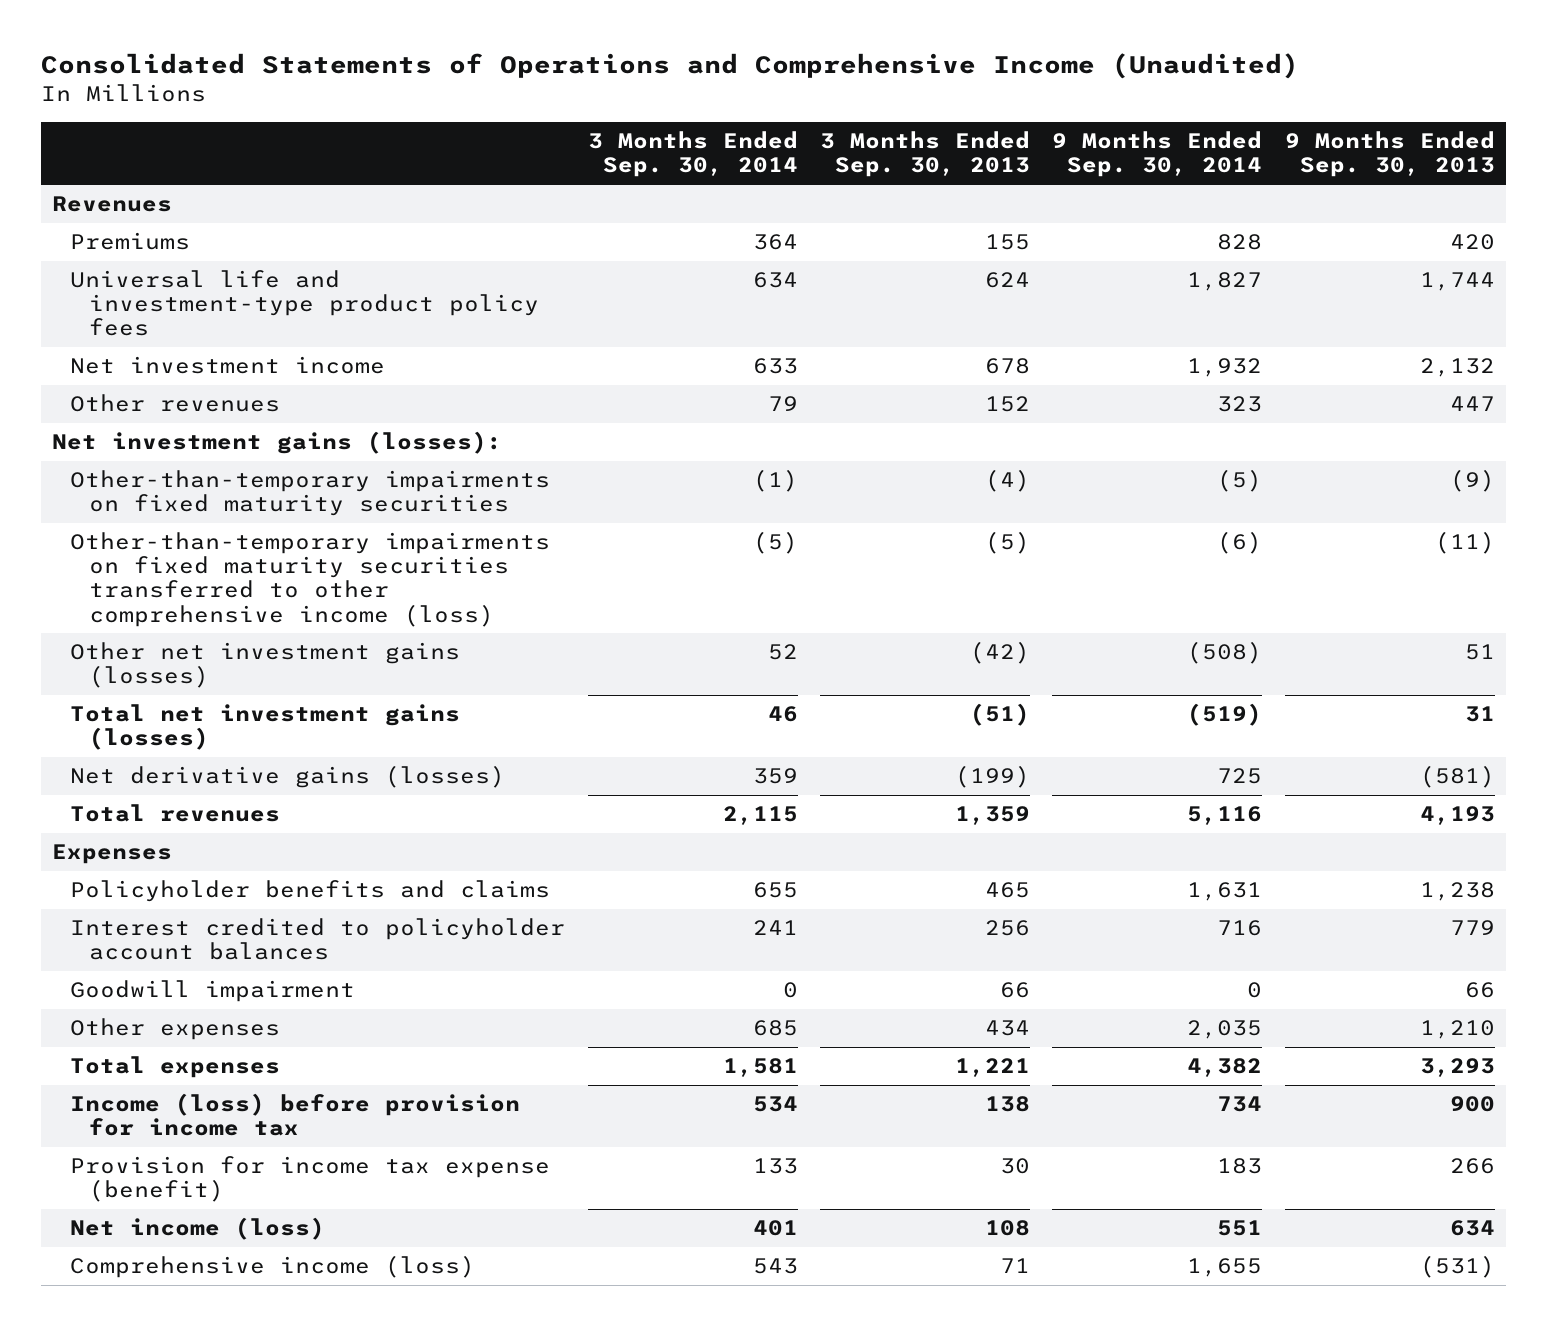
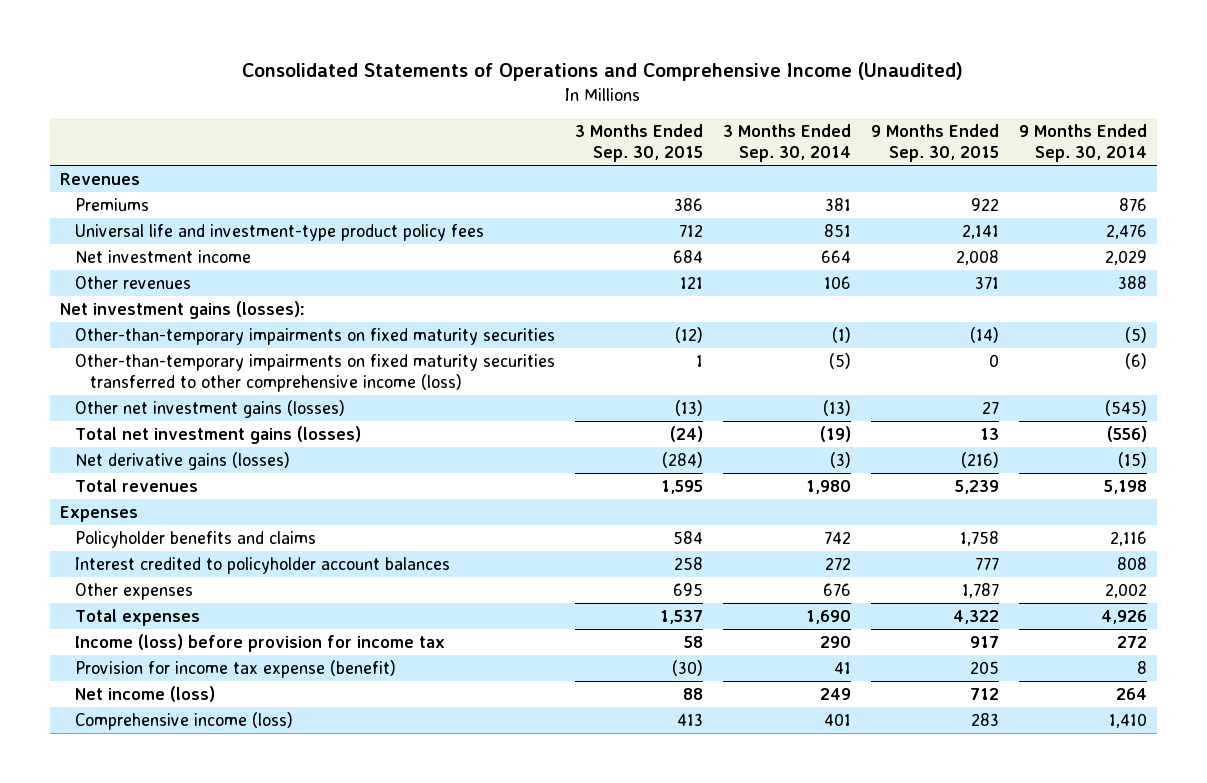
[819,131,1030,178] 3 Months Ended Sep. 30, 2013 -> none
[1284,131,1495,178] 9 Months Ended Sep. 30, 2013 -> none
none -> [574,123,703,162] 3 Months Ended Sep. 30, 2015
none -> [870,123,999,162] 9 Months Ended Sep. 30, 2015
[752,234,798,251] 364 -> [824,198,851,212] 381
[1217,234,1263,251] 828 -> [1118,198,1147,212] 876
[752,272,798,289] 634 -> [823,224,851,238] 851
[1187,272,1263,292] 1,827 -> [1105,224,1147,240] 2,476
[752,358,798,375] 633 -> [820,250,851,264] 664
[1187,358,1263,378] 1,932 -> [1104,250,1147,266] 2,029
[767,396,798,412] 79 -> [823,276,851,290] 106
[1217,396,1263,413] 323 -> [1117,276,1147,290] 388
[767,644,798,661] 52 -> [822,400,851,417] (13)
[1187,641,1263,665] (508) -> [1104,400,1147,417] (545)
[767,706,798,723] 46 -> [819,426,851,443] (19)
[1187,703,1263,727] (519) -> [1106,426,1147,443] (556)
[752,768,798,785] 359 -> [829,452,851,469] (3)
[1217,768,1263,785] 725 -> [1117,452,1147,469] (15)
[722,806,798,826] 2,115 -> [805,480,851,495] 1,980
[1187,806,1263,826] 5,116 -> [1103,480,1147,495] 5,198
[70,980,356,1003] Goodwill impairment -> none
[752,882,798,899] 655 -> [823,531,851,545] 742
[1187,882,1263,902] 1,631 -> [1109,531,1147,547] 2,116
[752,920,798,936] 241 -> [824,557,851,571] 272
[1217,920,1263,937] 716 -> [1116,557,1147,571] 808
[752,1020,798,1037] 685 -> [822,583,851,597] 676
[1187,1020,1263,1040] 2,035 -> [1104,583,1147,599] 2,002
[722,1058,798,1078] 1,581 -> [805,610,851,625] 1,690
[1187,1058,1263,1078] 4,382 -> [1100,610,1147,625] 4,926
[752,1096,798,1113] 534 -> [819,636,851,649] 290
[1217,1096,1263,1113] 734 -> [1116,636,1147,649] 272
[752,1158,798,1175] 133 -> [833,662,851,675] 41
[1217,1158,1263,1175] 183 -> [1136,661,1147,675] 8
[752,1220,798,1237] 401 -> [819,688,851,701] 249
[1217,1220,1263,1237] 551 -> [1115,688,1147,701] 264
[752,1258,798,1275] 543 -> [823,713,851,727] 401
[1187,1258,1263,1278] 1,655 -> [1108,713,1147,729] 1,410

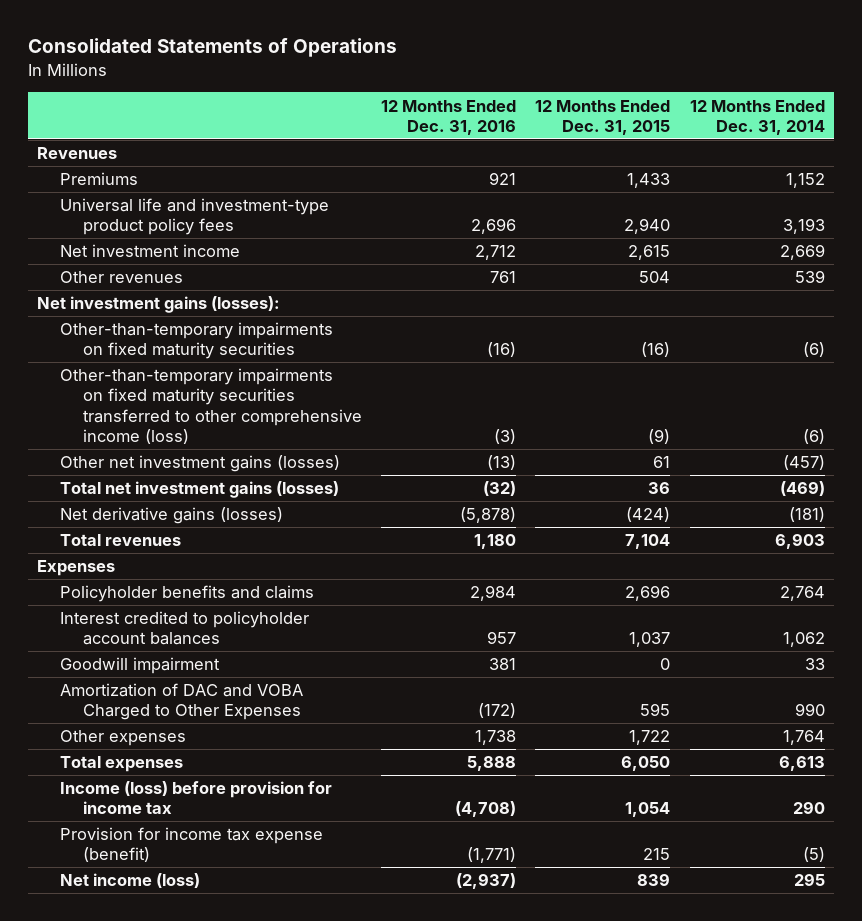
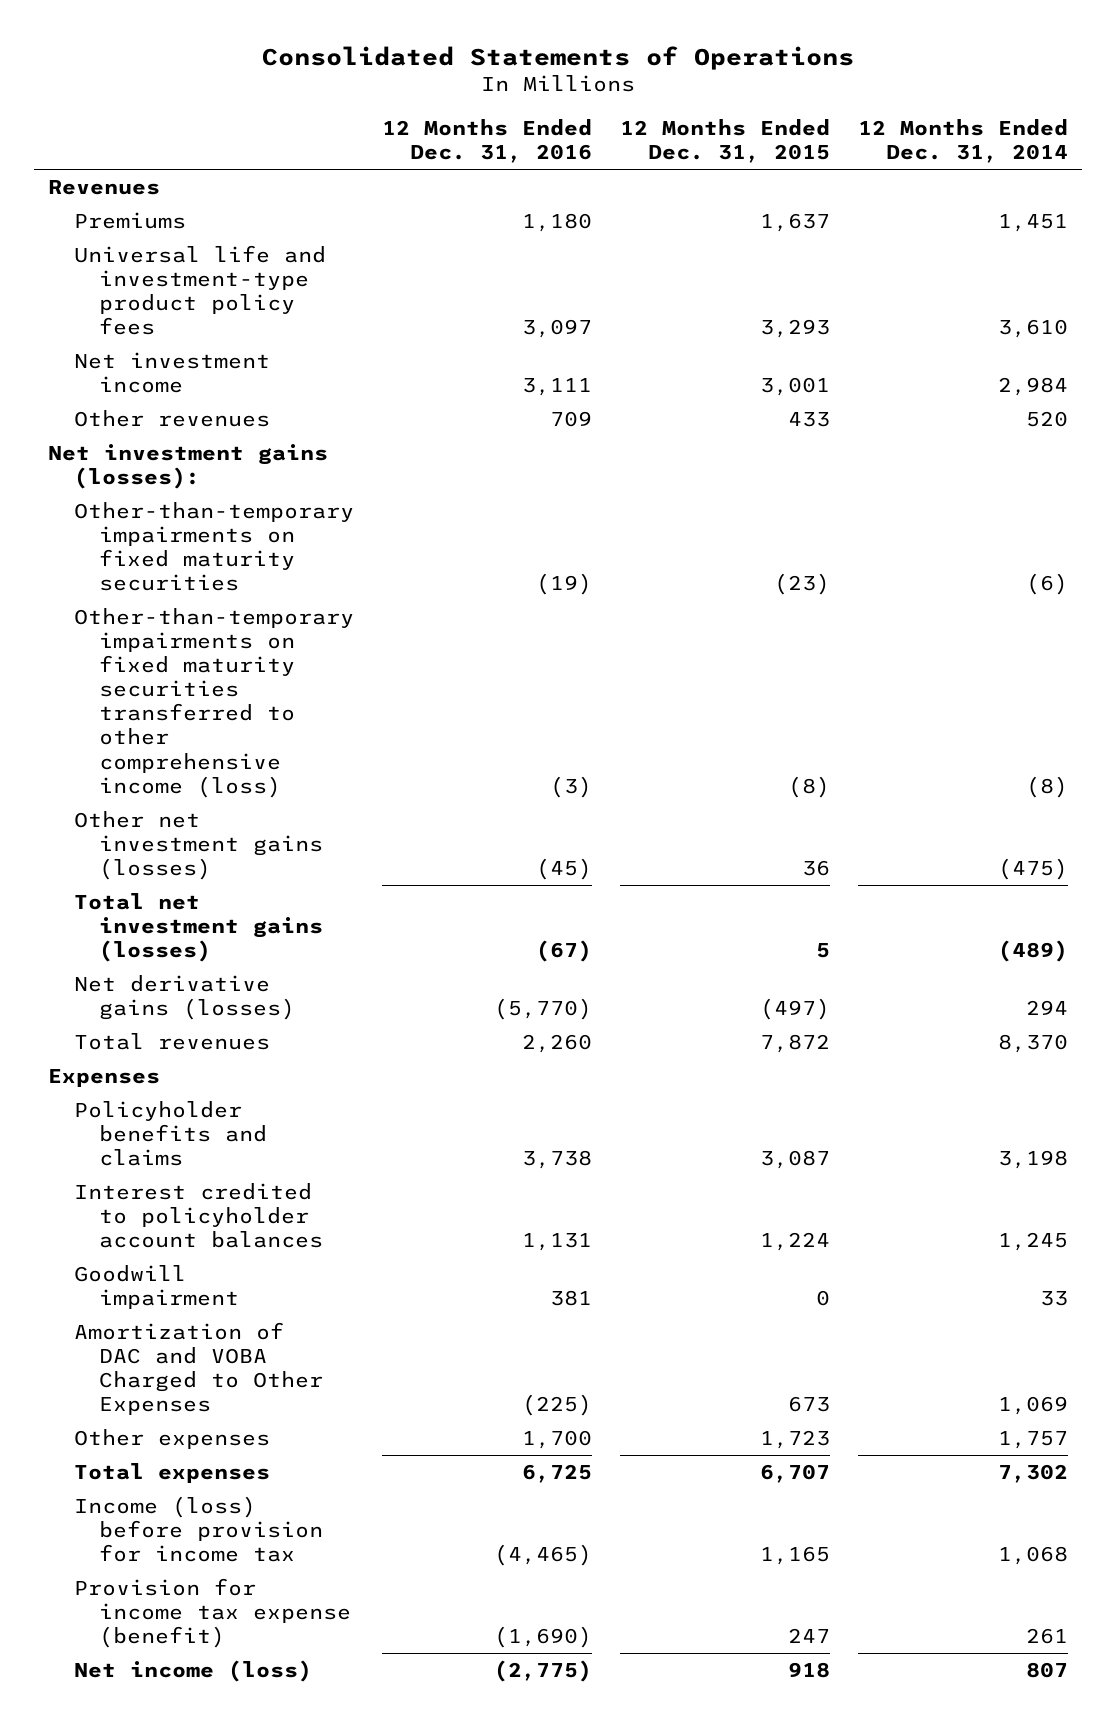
[489,172,517,186] 921 -> [521,212,592,232] 1,180
[627,173,671,189] 1,433 -> [760,212,831,232] 1,637
[785,173,825,189] 1,152 -> [998,213,1069,232] 1,451
[471,218,517,235] 2,696 -> [521,319,592,339] 3,097
[624,218,671,235] 2,940 -> [760,319,831,339] 3,293
[782,218,825,235] 3,193 -> [998,319,1069,339] 3,610
[475,245,517,261] 2,712 -> [521,377,592,396] 3,111
[628,245,671,261] 2,615 -> [760,376,831,396] 3,001
[779,244,825,261] 2,669 -> [998,376,1069,396] 2,984
[490,271,517,284] 761 -> [549,410,592,427] 709
[639,271,671,284] 504 -> [788,411,831,427] 433
[794,270,825,284] 539 -> [1026,410,1069,427] 520
[487,342,517,358] (16) -> [535,573,592,596] (19)
[641,342,671,358] (16) -> [774,573,831,596] (23)
[648,428,671,444] (9) -> [788,775,831,798] (8)
[802,428,825,444] (6) -> [1026,775,1069,798] (8)
[487,455,517,471] (13) -> [535,858,592,881] (45)
[653,456,671,469] 61 -> [802,860,831,877] 36
[782,455,825,471] (457) -> [998,858,1069,881] (475)
[483,481,517,497] (32) -> [535,940,592,963] (67)
[648,482,671,495] 36 -> [816,943,831,959] 5
[779,481,825,497] (469) -> [998,940,1069,963] (489)
[460,507,517,524] (5,878) -> [493,997,592,1020] (5,770)
[626,507,671,523] (424) -> [760,997,831,1020] (497)
[788,507,825,523] (181) -> [1026,999,1069,1015] 294
[474,534,517,550] 1,180 -> [521,1033,592,1053] 2,260
[625,534,671,550] 7,104 -> [760,1033,831,1053] 7,872
[774,533,825,550] 6,903 -> [998,1033,1069,1053] 8,370
[470,585,517,602] 2,984 -> [521,1150,592,1170] 3,738
[625,585,671,602] 2,696 -> [760,1150,831,1170] 3,087
[779,586,825,602] 2,764 -> [998,1150,1069,1170] 3,198
[487,631,517,645] 957 -> [521,1233,592,1252] 1,131
[629,632,671,648] 1,037 -> [760,1232,831,1252] 1,224
[782,632,825,648] 1,062 -> [998,1232,1069,1252] 1,245
[478,703,517,719] (172) -> [521,1394,592,1417] (225)
[640,703,671,717] 595 -> [788,1396,831,1413] 673
[794,703,825,717] 990 -> [998,1396,1069,1416] 1,069
[475,730,517,746] 1,738 -> [521,1429,592,1449] 1,700
[629,730,671,746] 1,722 -> [760,1429,831,1449] 1,723
[782,730,825,746] 1,764 -> [998,1430,1069,1449] 1,757
[467,756,517,772] 5,888 -> [521,1463,592,1483] 6,725
[621,756,671,772] 6,050 -> [760,1463,831,1483] 6,707
[778,756,825,772] 6,613 -> [998,1463,1069,1483] 7,302
[455,801,517,818] (4,708) -> [493,1544,592,1567] (4,465)
[625,802,671,818] 1,054 -> [760,1546,831,1566] 1,165
[792,801,825,815] 290 -> [998,1546,1069,1566] 1,068
[467,847,517,864] (1,771) -> [493,1626,592,1649] (1,690)
[643,848,671,861] 215 -> [788,1628,831,1644] 247
[802,847,825,863] (5) -> [1026,1628,1069,1645] 261
[456,873,517,890] (2,937) -> [493,1659,592,1682] (2,775)
[637,873,671,887] 839 -> [788,1661,831,1678] 918
[793,873,825,887] 295 -> [1026,1661,1069,1678] 807

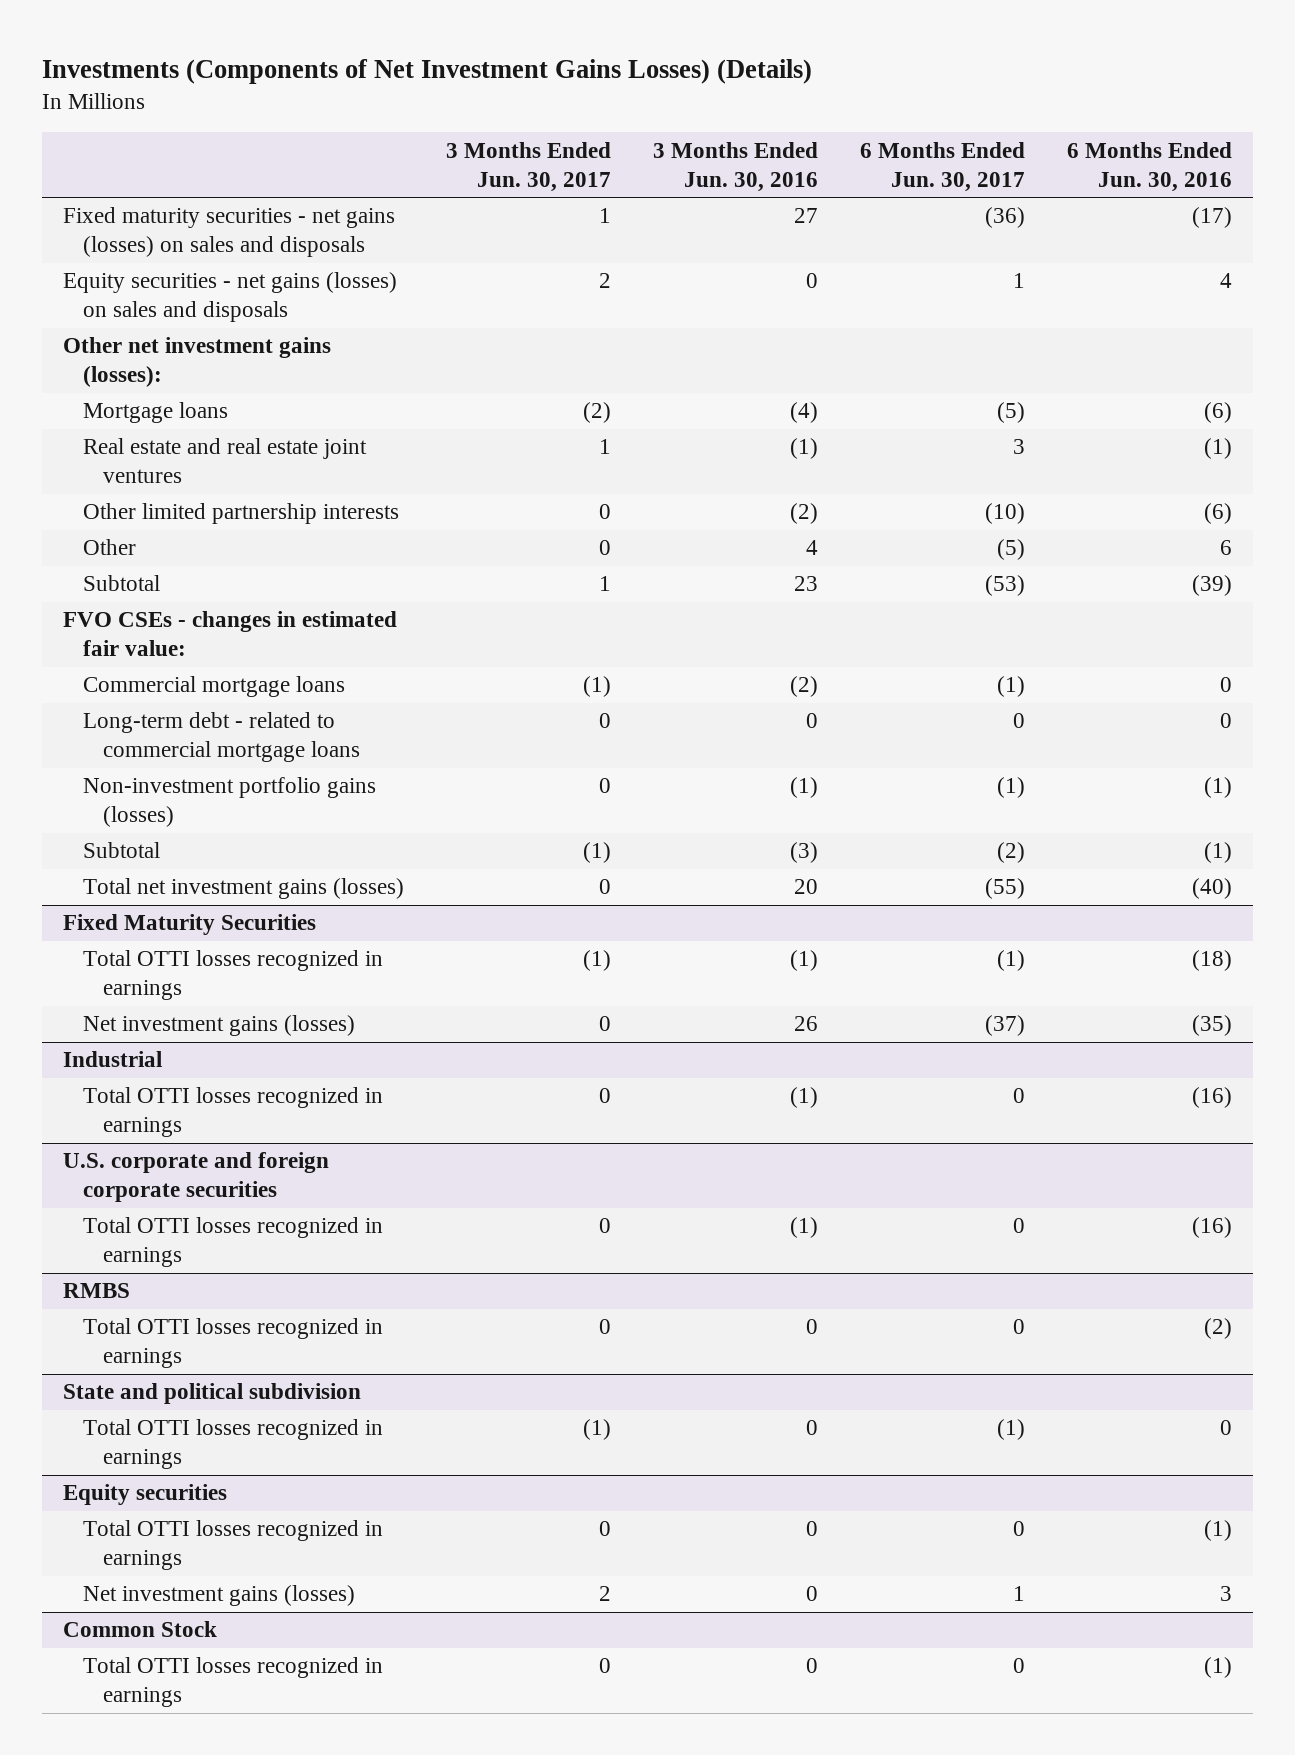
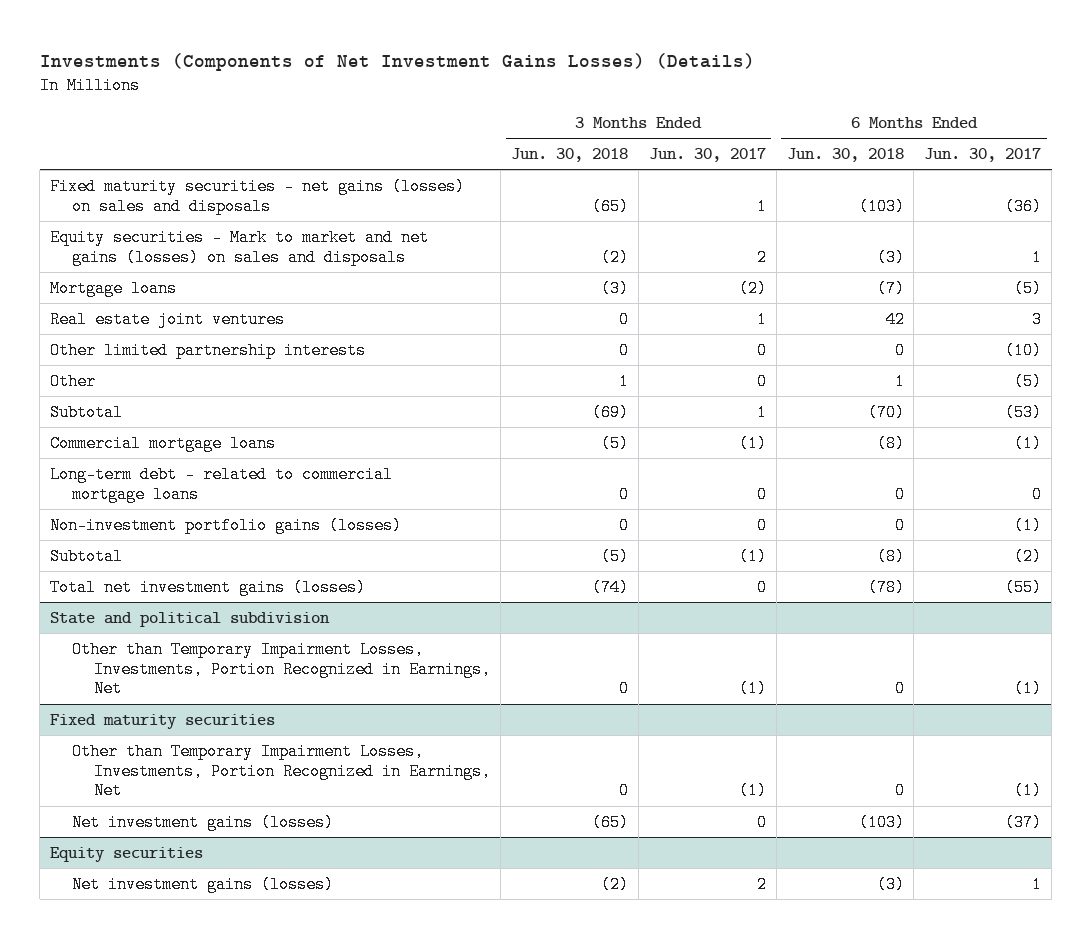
[652,141,818,192] 3 Months Ended Jun. 30, 2016 -> none
[1066,141,1232,192] 6 Months Ended Jun. 30, 2016 -> none
none -> [510,147,628,162] Jun. 30, 2018
none -> [786,147,904,162] Jun. 30, 2018
[63,337,332,388] Other net investment gains (losses): -> none
[63,272,398,323] Equity securities - net gains (losses) on sales and disposals -> [50,228,430,266] Equity securities - Mark to market and net gains (losses) on sales and disposals
[82,438,367,484] Real estate and real estate joint ventures -> [50,310,286,328] Real estate joint ventures
[63,611,398,657] FVO CSEs - changes in estimated fair value: -> none
[63,914,317,936] Fixed Maturity Securities -> none
[82,950,383,1001] Total OTTI losses recognized in earnings -> none
[82,1015,355,1037] Net investment gains (losses) -> none
[63,1051,163,1068] Industrial -> none
[82,1087,383,1138] Total OTTI losses recognized in earnings -> none
[63,1152,330,1203] U.S. corporate and foreign corporate securities -> none
[82,1217,383,1268] Total OTTI losses recognized in earnings -> none
[63,1283,131,1299] RMBS -> none
[82,1318,383,1369] Total OTTI losses recognized in earnings -> none
[82,1419,383,1470] Total OTTI losses recognized in earnings -> [72,640,492,698] Other than Temporary Impairment Losses, Investments, Portion Recognized in Earnings, Net
none -> [50,713,276,729] Fixed maturity securities
none -> [72,742,492,800] Other than Temporary Impairment Losses, Investments, Portion Recognized in Earnings, Net
none -> [72,813,335,831] Net investment gains (losses)
[82,1520,383,1571] Total OTTI losses recognized in earnings -> none
[63,1621,218,1638] Common Stock -> none
[82,1657,383,1708] Total OTTI losses recognized in earnings -> none

